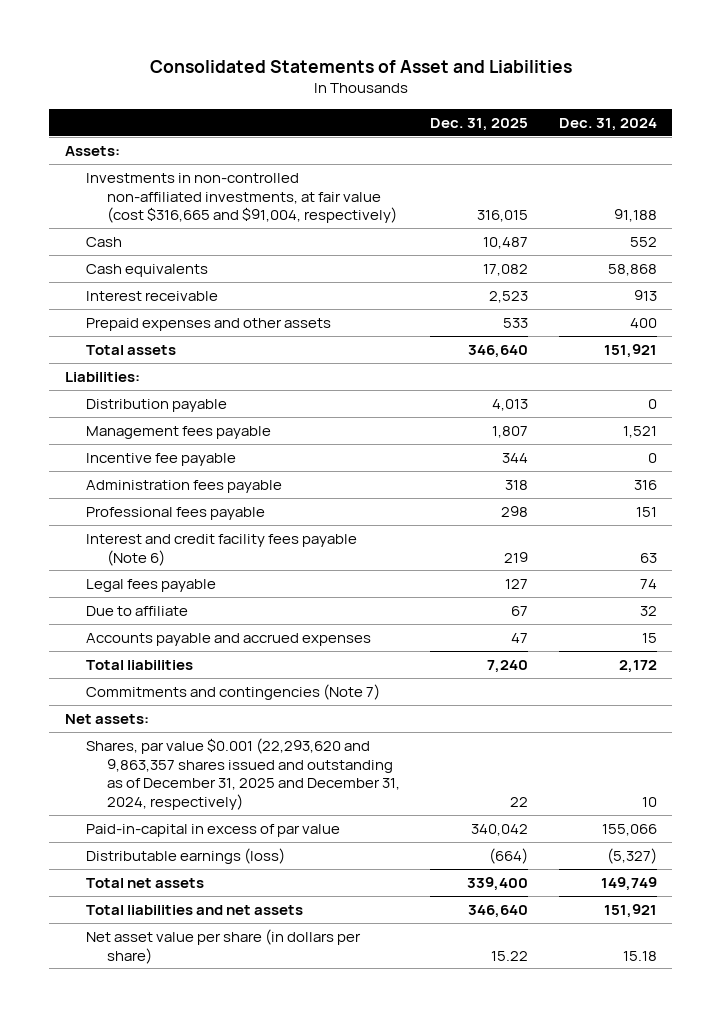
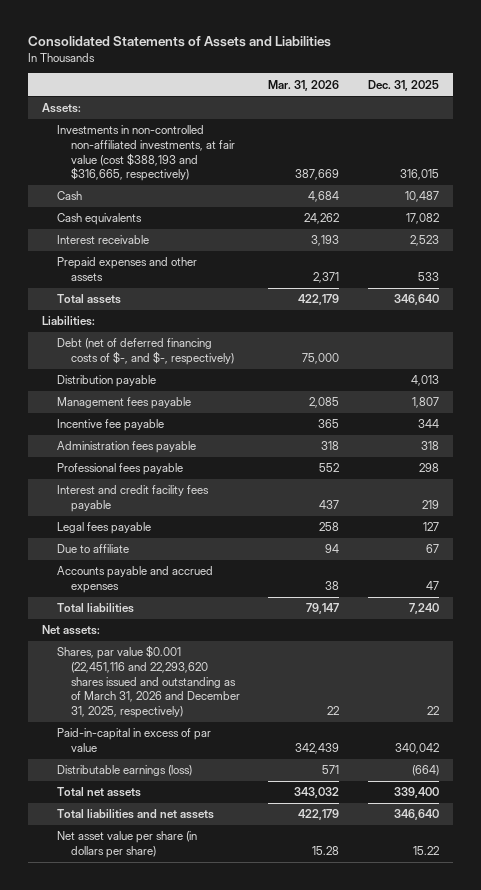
[149,59,572,73] Consolidated Statements of Asset and Liabilities -> [28,36,332,48] Consolidated Statements of Assets and Liabilities
[558,117,657,131] Dec. 31, 2024 -> none
none -> [268,79,340,91] Mar. 31, 2026
[85,172,397,224] Investments in non-controlled non-affiliated investments, at fair value (cost $316,665 and $91,004, respectively) -> [56,125,235,182] Investments in non-controlled non-affiliated investments, at fair value (cost $388,193 and $316,665, respectively)
none -> [56,338,234,365] Debt (net of deferred financing costs of $-, and $-, respectively)
[85,533,357,566] Interest and credit facility fees payable (Note 6) -> [56,485,209,512] Interest and credit facility fees payable
[85,683,380,700] Commitments and contingencies (Note 7) -> none
[85,737,400,810] Shares, par value $0.001 (22,293,620 and 9,863,357 shares issued and outstanding as of December 31, 2025 and December 31, 2024, respectively) -> [56,645,240,718] Shares, par value $0.001 (22,451,116 and 22,293,620 shares issued and outstanding as of March 31, 2026 and December 31, 2025, respectively)

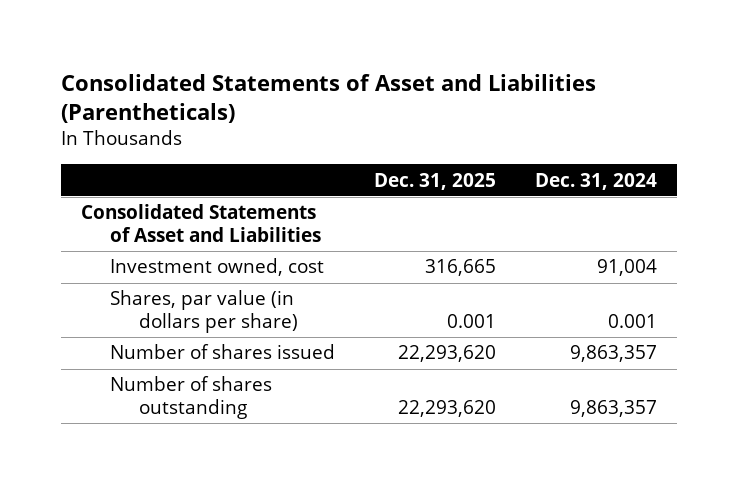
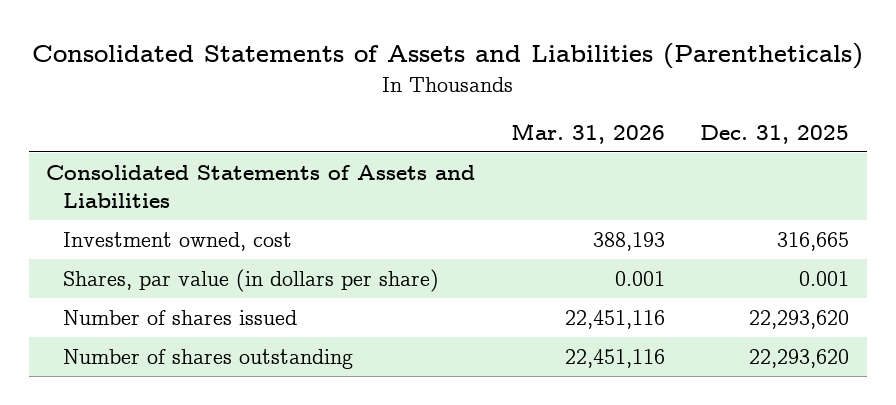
[61,73,597,123] Consolidated Statements of Asset and Liabilities (Parentheticals) -> [31,43,863,70] Consolidated Statements of Assets and Liabilities (Parentheticals)
[535,172,658,190] Dec. 31, 2024 -> none
none -> [510,122,665,144] Mar. 31, 2026
[80,204,322,243] Consolidated Statements of Asset and Liabilities -> [46,164,476,208] Consolidated Statements of Assets and Liabilities

